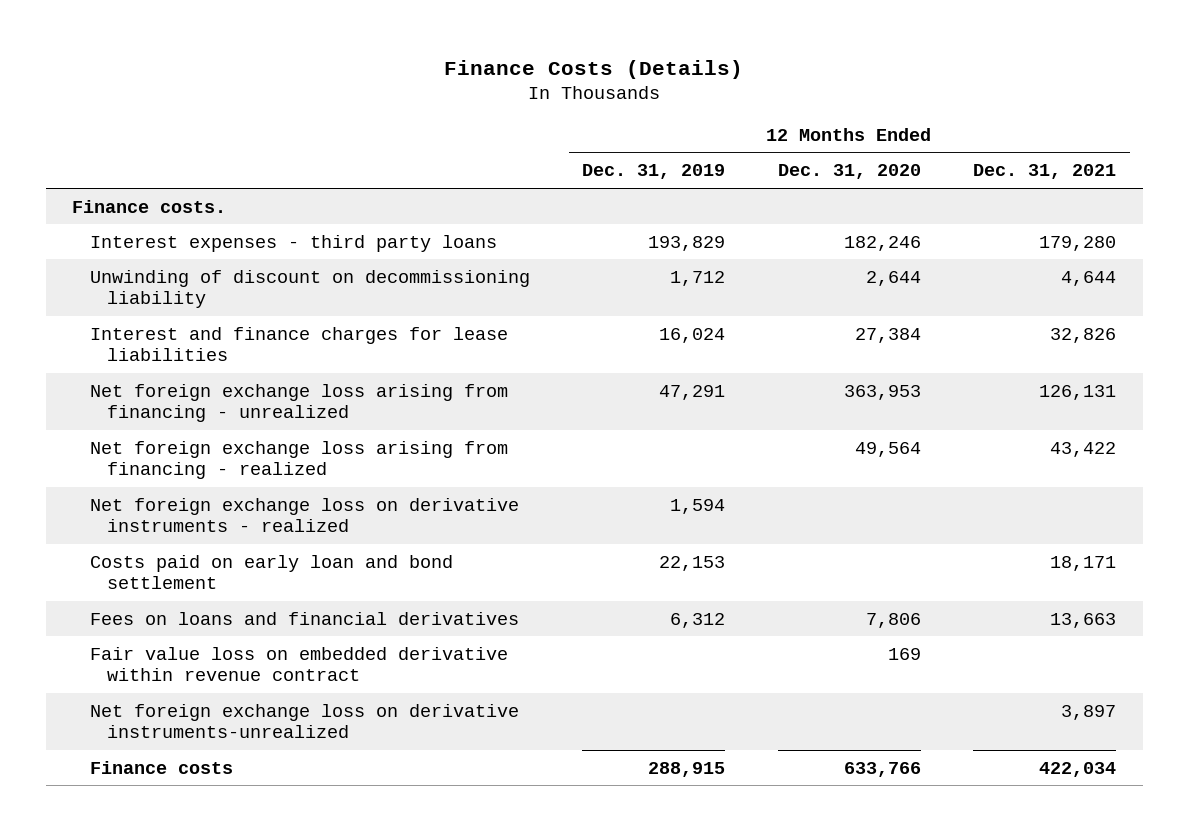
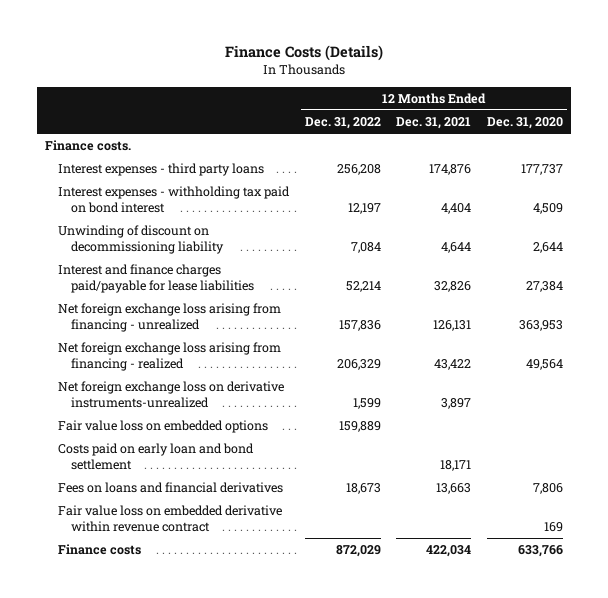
[582,164,726,180] Dec. 31, 2019 -> none
none -> [304,117,381,130] Dec. 31, 2022
[843,235,921,251] 182,246 -> [520,164,563,176] 177,737
[1039,235,1117,251] 179,280 -> [429,164,472,176] 174,876
none -> [58,186,291,213] Interest expenses - withholding tax paid on bond interest
[89,326,508,362] Interest and finance charges for lease liabilities -> [58,264,255,293] Interest and finance charges paid/payable for lease liabilities
[89,497,519,533] Net foreign exchange loss on derivative instruments - realized -> none
[89,703,519,739] Net foreign exchange loss on derivative instruments-unrealized -> [58,381,285,408] Net foreign exchange loss on derivative instruments-unrealized
none -> [58,420,269,434] Fair value loss on embedded options

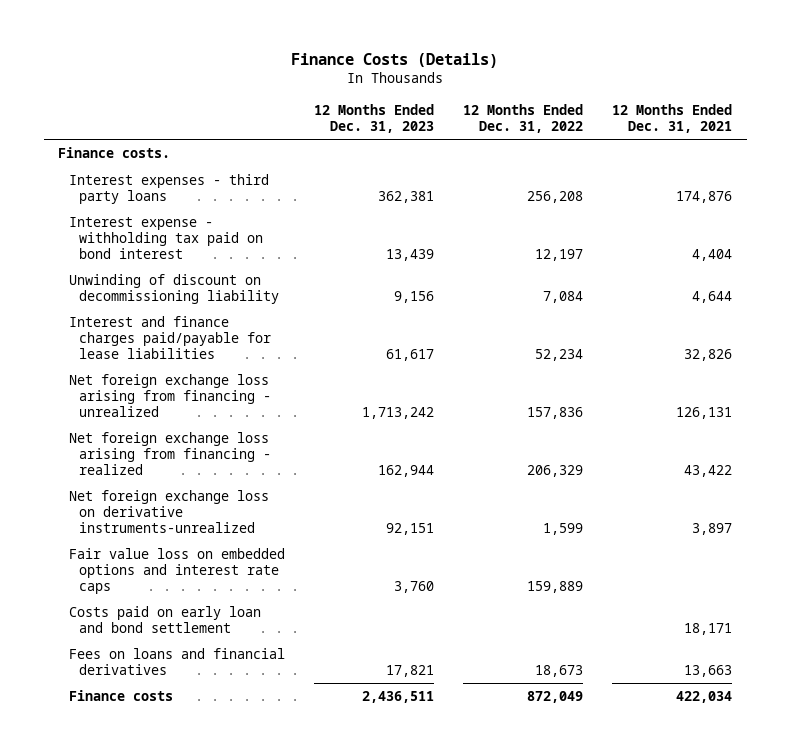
[486,117,563,130] Dec. 31, 2020 -> none
none -> [314,103,435,133] 12 Months Ended Dec. 31, 2023
[58,186,291,213] Interest expenses - withholding tax paid on bond interest -> [68,217,264,259] Interest expense - withholding tax paid on bond interest
[345,280,381,292] 52,214 -> [535,348,584,361] 52,234
[58,420,269,434] Fair value loss on embedded options -> [68,548,285,594] Fair value loss on embedded options and interest rate caps
[58,505,283,532] Fair value loss on embedded derivative within revenue contract -> none
[335,545,381,558] 872,029 -> [527,691,584,704] 872,049

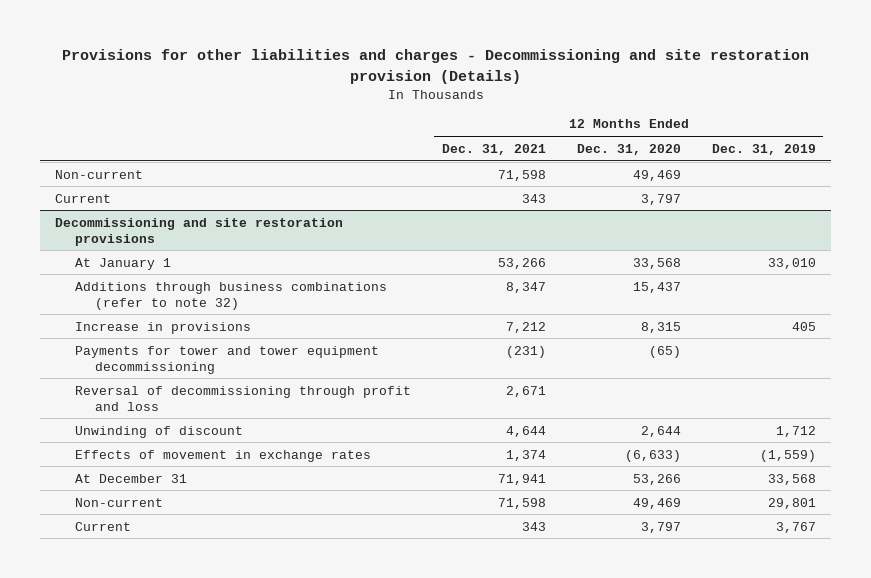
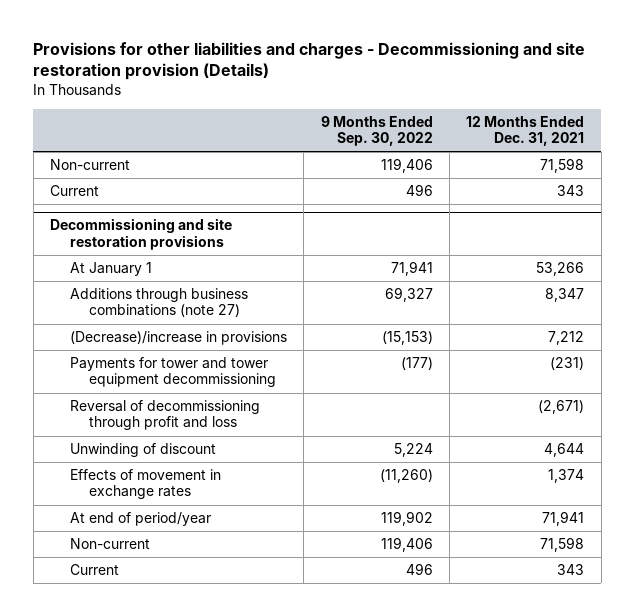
[576,143,681,155] Dec. 31, 2020 -> none
[711,143,816,155] Dec. 31, 2019 -> none
none -> [320,115,433,147] 9 Months Ended Sep. 30, 2022
[75,281,388,310] Additions through business combinations (refer to note 32) -> [69,288,248,318] Additions through business combinations (note 27)
[75,321,252,334] Increase in provisions -> [69,331,287,346] (Decrease)/increase in provisions
[505,385,546,397] 2,671 -> [538,400,585,415] (2,671)
[75,473,188,483] At December 31 -> [69,512,211,527] At end of period/year

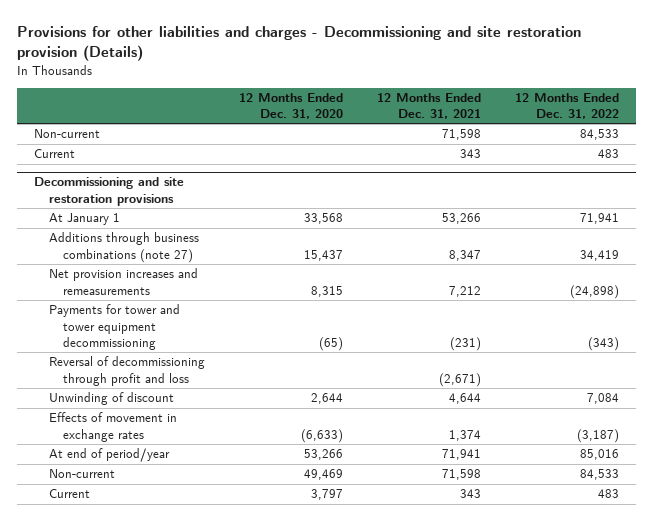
[320,115,433,147] 9 Months Ended Sep. 30, 2022 -> none
none -> [238,92,343,120] 12 Months Ended Dec. 31, 2020
none -> [515,92,620,120] 12 Months Ended Dec. 31, 2022
[69,331,287,346] (Decrease)/increase in provisions -> [48,268,198,295] Net provision increases and remeasurements

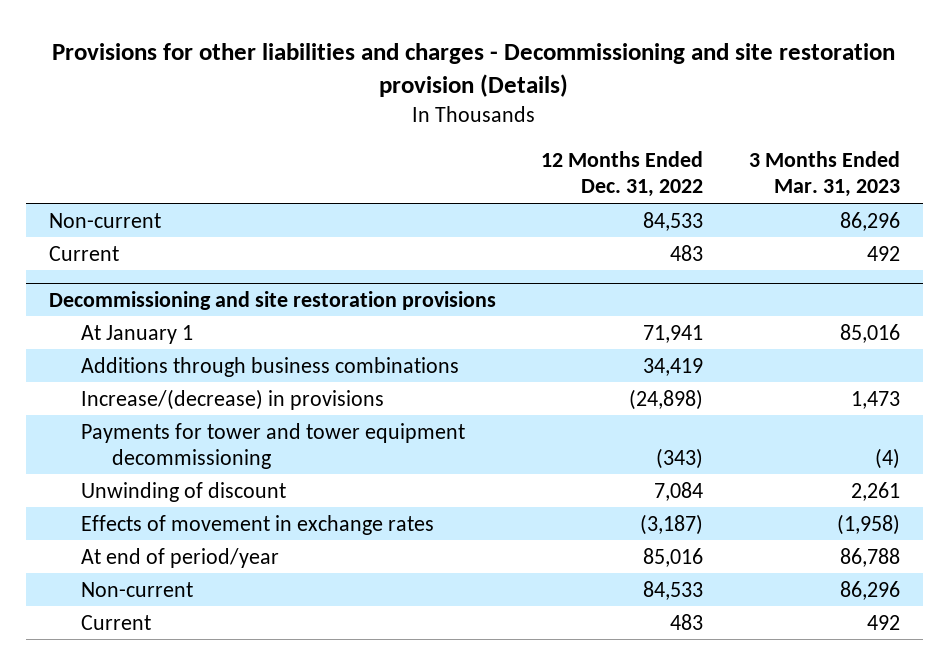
[238,92,343,120] 12 Months Ended Dec. 31, 2020 -> none
[376,92,481,120] 12 Months Ended Dec. 31, 2021 -> none
none -> [748,151,900,198] 3 Months Ended Mar. 31, 2023
[48,232,199,263] Additions through business combinations (note 27) -> [80,356,459,377] Additions through business combinations
[48,268,198,295] Net provision increases and remeasurements -> [80,388,384,410] Increase/(decrease) in provisions
[48,356,205,386] Reversal of decommissioning through profit and loss -> none

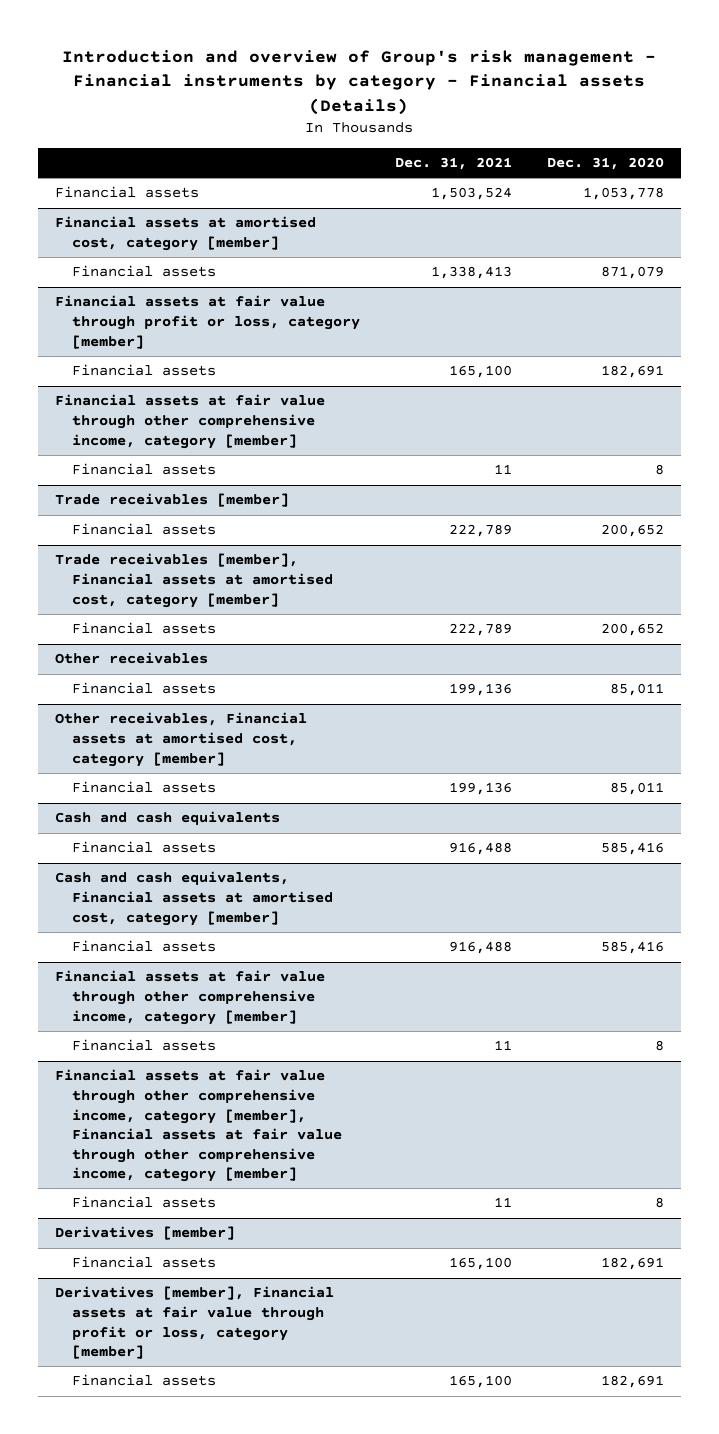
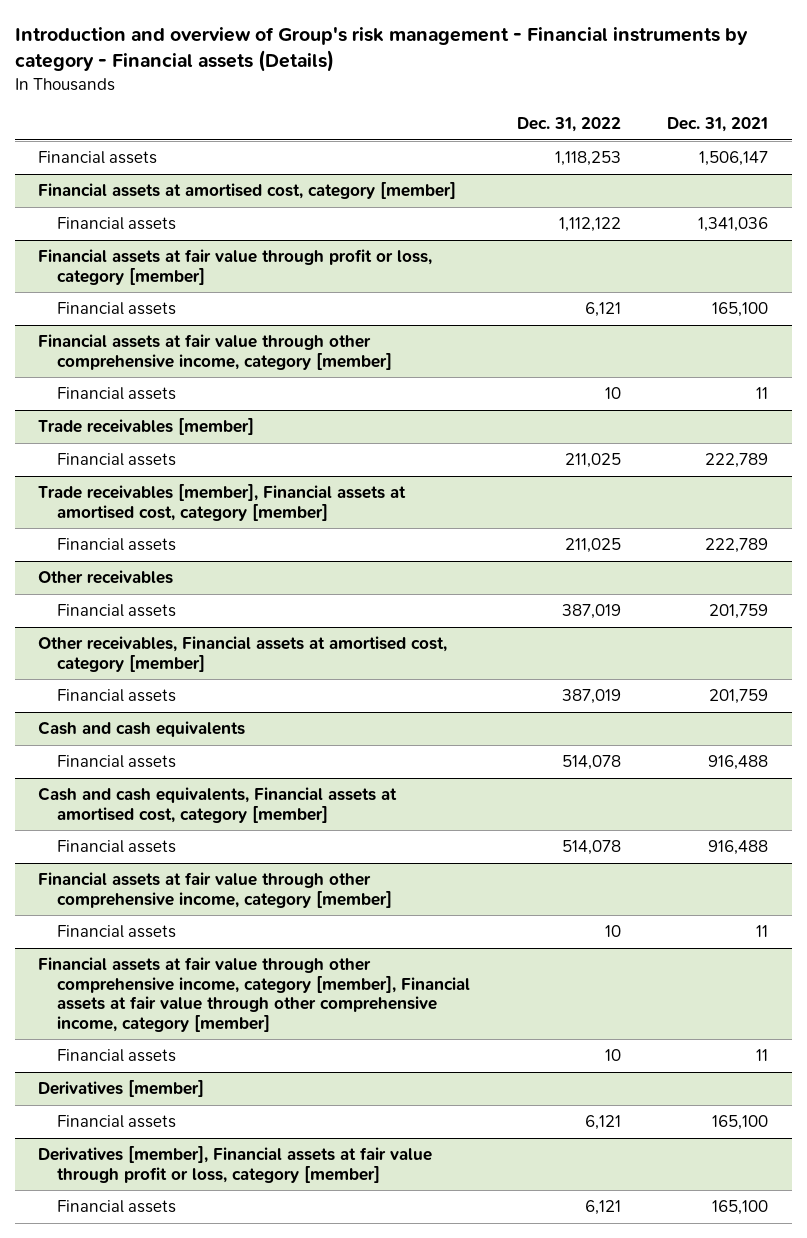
[546,157,664,171] Dec. 31, 2020 -> none
none -> [516,116,621,132] Dec. 31, 2022
[430,187,512,201] 1,503,524 -> [699,151,769,167] 1,506,147
[430,266,512,280] 1,338,413 -> [698,217,769,233] 1,341,036
[448,683,512,697] 199,136 -> [709,604,769,620] 201,759
[448,782,512,796] 199,136 -> [709,689,769,705] 201,759

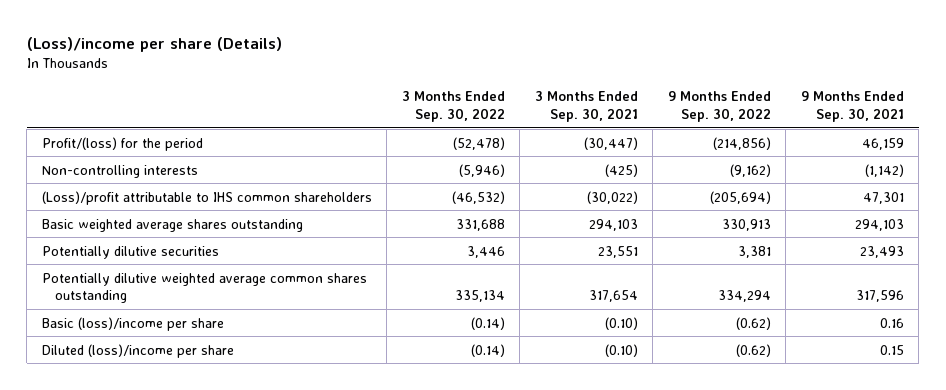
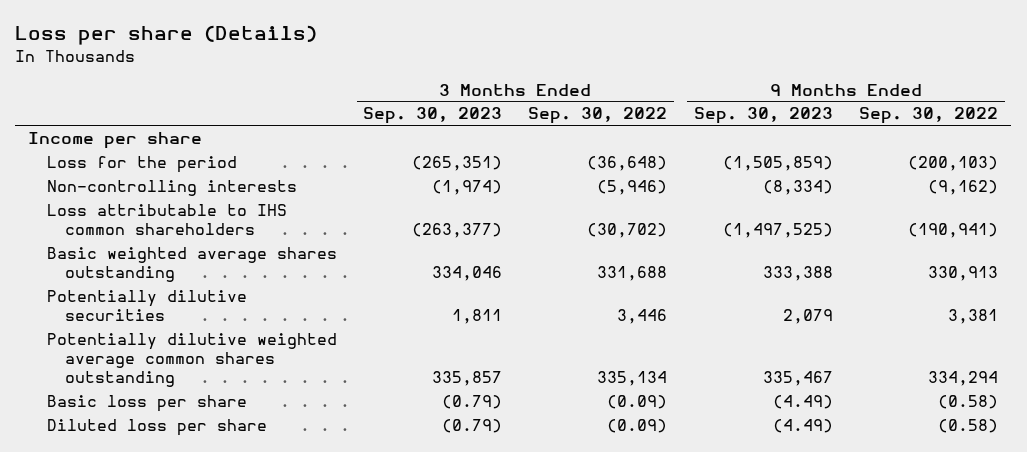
[26,36,282,52] (Loss)/income per share (Details) -> [15,25,318,46] Loss per share (Details)
[534,90,638,122] 3 Months Ended Sep. 30, 2021 -> none
[800,90,904,122] 9 Months Ended Sep. 30, 2021 -> none
none -> [363,107,503,125] Sep. 30, 2023
none -> [693,107,833,125] Sep. 30, 2023
none -> [28,131,203,149] Income per share
[41,136,203,151] Profit/(loss) for the period -> [46,155,237,173] Loss for the period
[452,136,505,150] (52,478) -> [587,155,668,171] (36,648)
[712,136,771,150] (214,856) -> [908,155,999,171] (200,103)
[41,190,372,205] (Loss)/profit attributable to IHS common shareholders -> [46,203,287,236] Loss attributable to IHS common shareholders
[451,190,505,204] (46,532) -> [587,223,668,239] (30,702)
[709,190,771,204] (205,694) -> [908,223,999,239] (190,941)
[41,316,224,331] Basic (loss)/income per share -> [46,394,247,412] Basic loss per share
[470,316,505,330] (0.14) -> [607,394,668,409] (0.09)
[735,316,771,330] (0.62) -> [938,394,999,409] (0.58)
[41,343,234,358] Diluted (loss)/income per share -> [46,418,267,436] Diluted loss per share
[470,343,505,357] (0.14) -> [607,418,668,433] (0.09)
[735,343,771,357] (0.62) -> [938,418,999,433] (0.58)

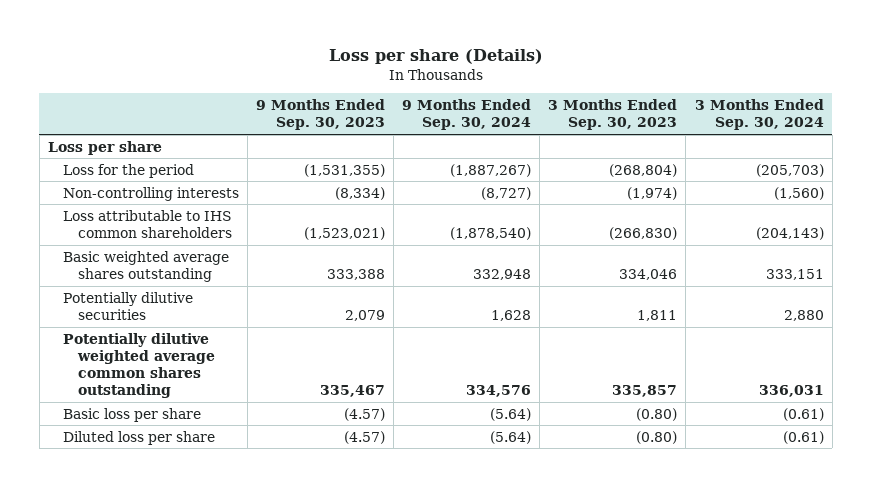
[528,107,668,125] Sep. 30, 2022 -> none
[859,107,999,125] Sep. 30, 2022 -> none
none -> [402,99,532,131] 9 Months Ended Sep. 30, 2024
none -> [694,99,824,131] 3 Months Ended Sep. 30, 2024
[28,131,203,149] Income per share -> [47,140,162,155] Loss per share
[412,155,503,171] (265,351) -> [609,163,678,177] (268,804)
[722,155,833,171] (1,505,859) -> [304,163,386,177] (1,531,355)
[412,223,503,239] (263,377) -> [609,226,678,240] (266,830)
[722,223,833,239] (1,497,525) -> [304,226,386,240] (1,523,021)
[442,394,503,409] (0.79) -> [636,407,678,421] (0.80)
[772,394,833,409] (4.49) -> [344,407,386,421] (4.57)
[442,418,503,433] (0.79) -> [636,430,678,444] (0.80)
[772,418,833,433] (4.49) -> [344,430,386,444] (4.57)

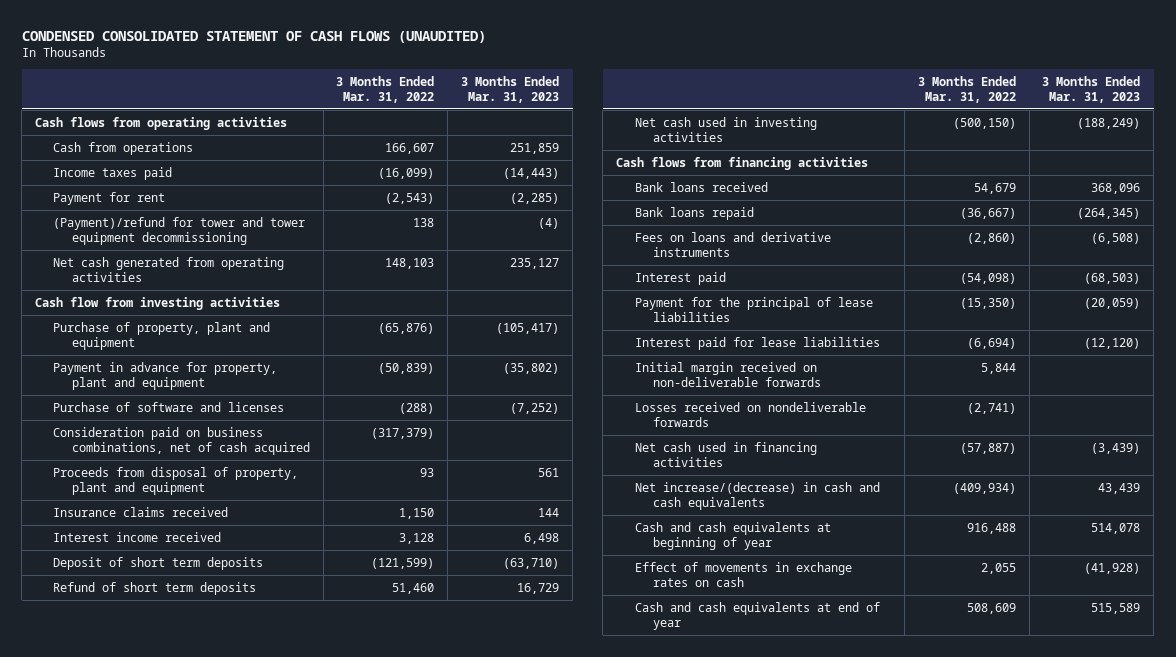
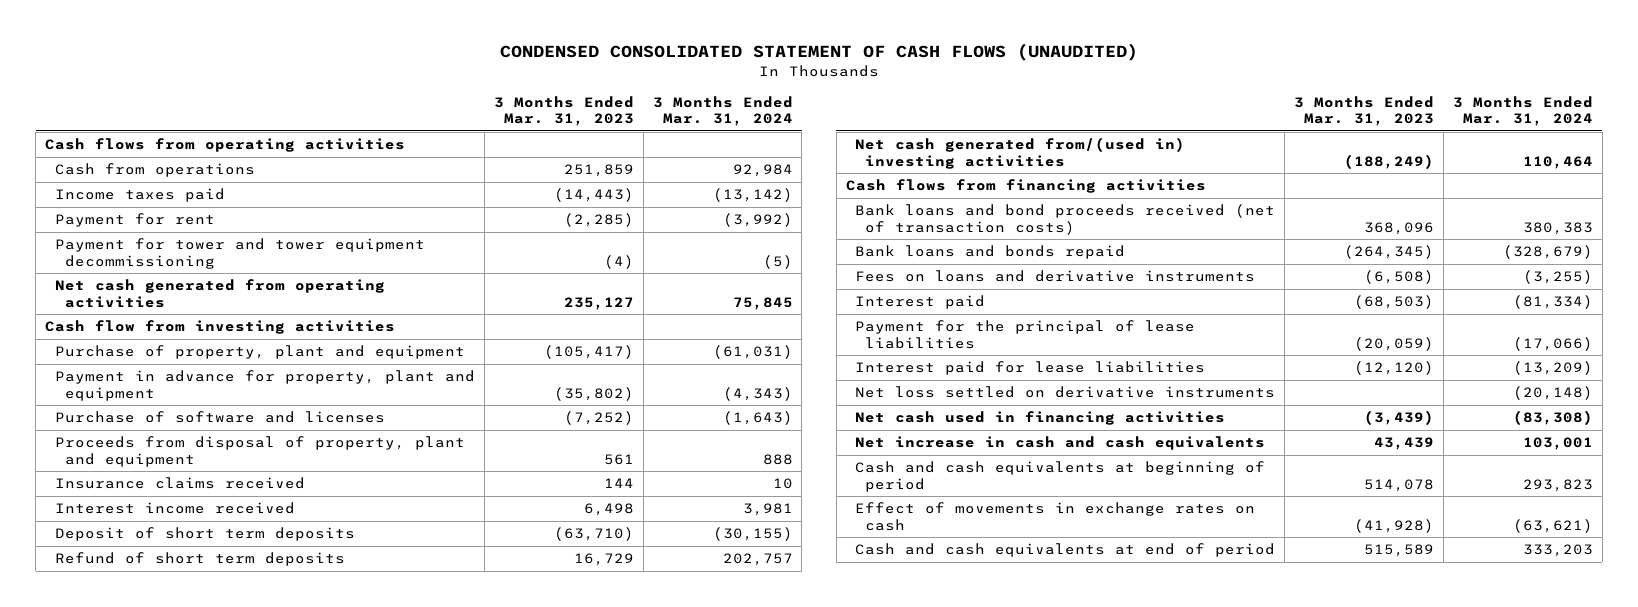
[336,75,435,103] 3 Months Ended Mar. 31, 2022 -> none
none -> [652,95,793,126] 3 Months Ended Mar. 31, 2024
[53,216,306,245] (Payment)/refund for tower and tower equipment decommissioning -> [54,238,425,269] Payment for tower and tower equipment decommissioning
[53,426,310,455] Consideration paid on business combinations, net of cash acquired -> none
[634,116,817,142] Net cash used in investing activities -> [855,137,1186,169] Net cash generated from/(used in) investing activities
[634,181,768,192] Bank loans received -> [855,204,1276,235] Bank loans and bond proceeds received (net of transaction costs)
[634,206,754,220] Bank loans repaid -> [855,245,1126,260] Bank loans and bonds repaid
[634,361,821,387] Initial margin received on non-deliverable forwards -> none
[634,401,866,427] Losses received on nondeliverable forwards -> none
none -> [855,386,1276,399] Net loss settled on derivative instruments
[634,481,880,510] Net increase/(decrease) in cash and cash equivalents -> [855,436,1266,451] Net increase in cash and cash equivalents
[634,521,831,550] Cash and cash equivalents at beginning of year -> [855,461,1266,492] Cash and cash equivalents at beginning of period
[634,601,880,630] Cash and cash equivalents at end of year -> [855,543,1276,558] Cash and cash equivalents at end of period

